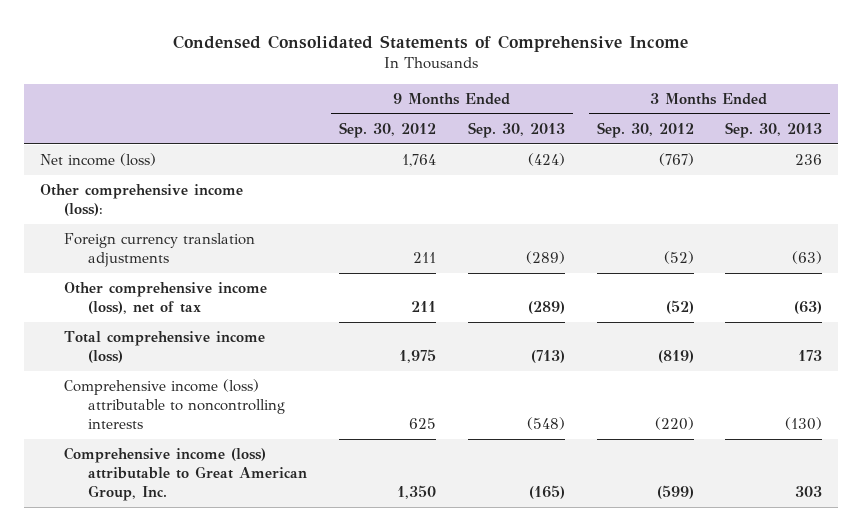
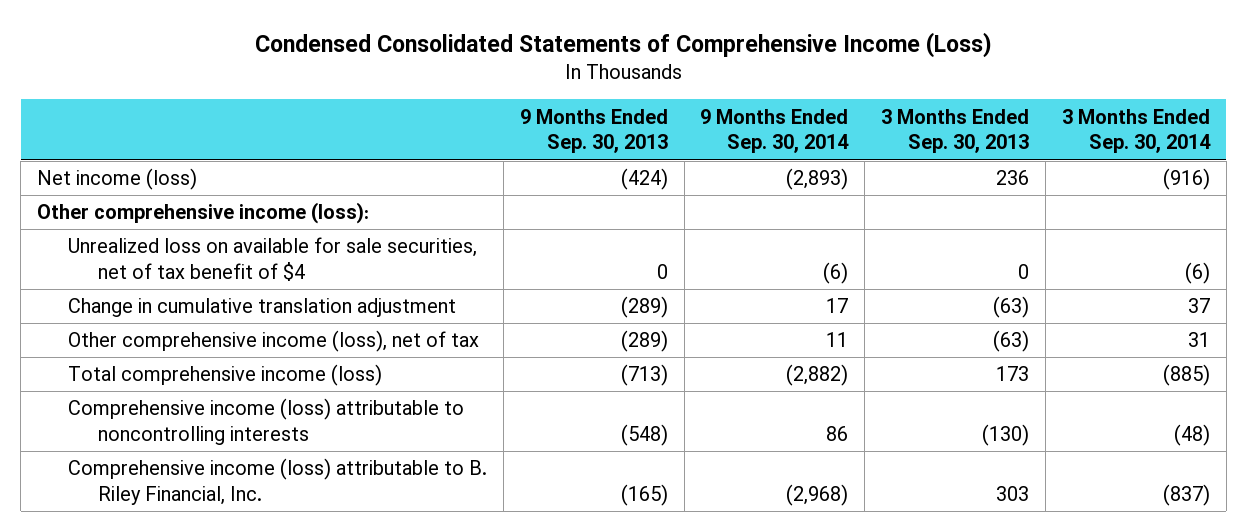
[173,34,689,52] Condensed Consolidated Statements of Comprehensive Income -> [254,32,992,59] Condensed Consolidated Statements of Comprehensive Income (Loss)
[338,121,436,138] Sep. 30, 2012 -> none
[596,121,694,138] Sep. 30, 2012 -> none
none -> [700,108,850,154] 9 Months Ended Sep. 30, 2014
none -> [1062,108,1212,154] 3 Months Ended Sep. 30, 2014
none -> [67,237,477,282] Unrealized loss on available for sale securities, net of tax benefit of $4
[64,233,256,268] Foreign currency translation adjustments -> [67,298,456,318] Change in cumulative translation adjustment
[64,447,307,502] Comprehensive income (loss) attributable to Great American Group, Inc. -> [67,458,487,506] Comprehensive income (loss) attributable to B. Riley Financial, Inc.

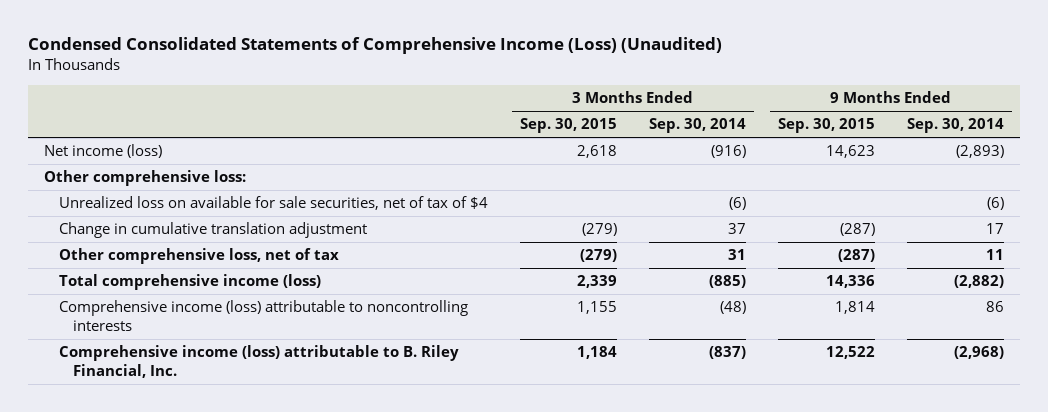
[254,32,992,59] Condensed Consolidated Statements of Comprehensive Income (Loss) -> [27,37,722,55] Condensed Consolidated Statements of Comprehensive Income (Loss) (Unaudited)
[519,108,668,154] 9 Months Ended Sep. 30, 2013 -> none
[881,108,1030,154] 3 Months Ended Sep. 30, 2013 -> none
none -> [519,118,617,134] Sep. 30, 2015
none -> [777,118,875,134] Sep. 30, 2015
[37,202,370,225] Other comprehensive income (loss): -> [43,170,246,187] Other comprehensive loss:
[67,237,477,282] Unrealized loss on available for sale securities, net of tax benefit of $4 -> [58,196,488,211] Unrealized loss on available for sale securities, net of tax of $4
[67,330,479,353] Other comprehensive income (loss), net of tax -> [58,248,339,265] Other comprehensive loss, net of tax

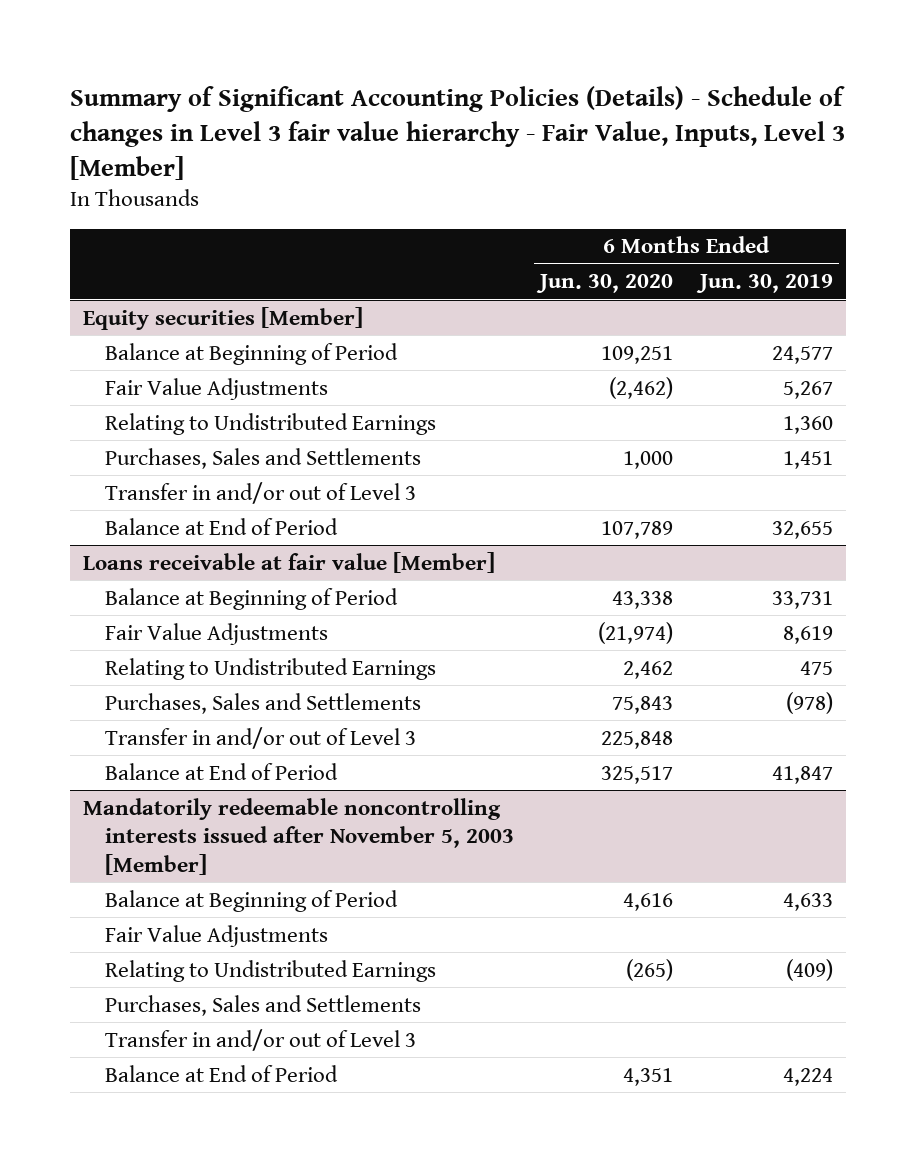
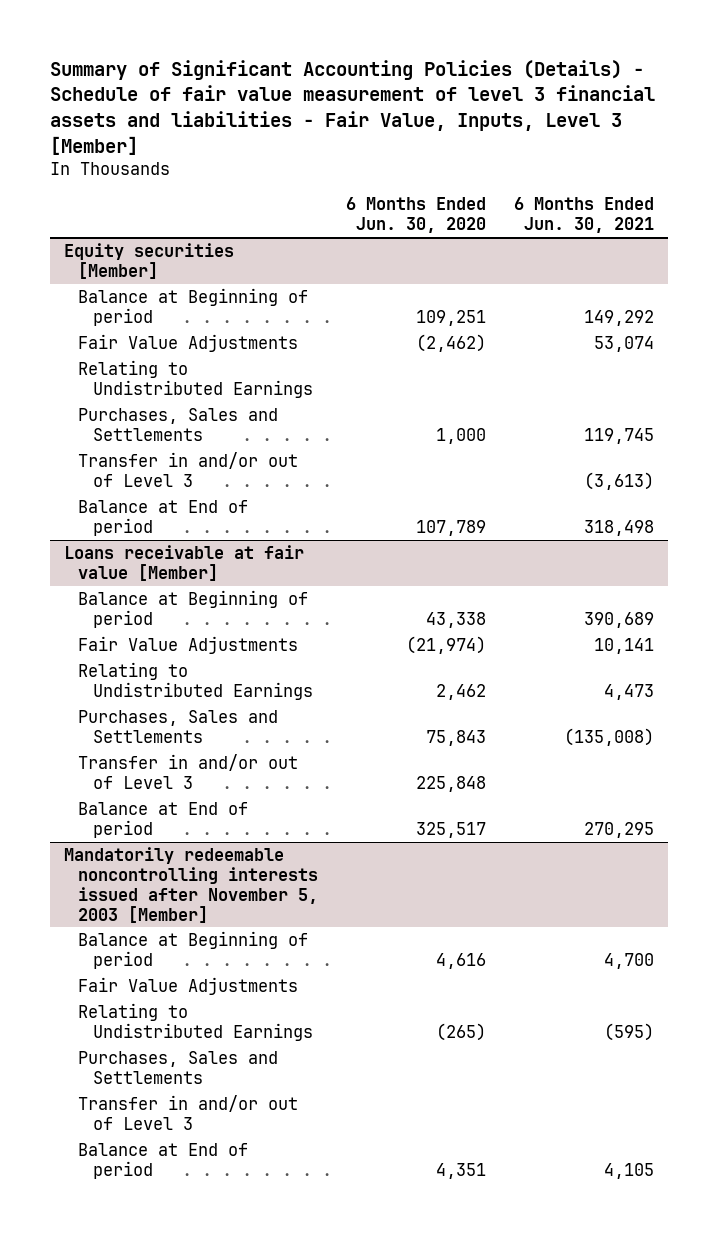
[70,85,846,180] Summary of Significant Accounting Policies (Details) - Schedule of changes in Level 3 fair value hierarchy - Fair Value, Inputs, Level 3 [Member] -> [50,59,656,155] Summary of Significant Accounting Policies (Details) - Schedule of fair value measurement of level 3 financial assets and liabilities - Fair Value, Inputs, Level 3 [Member]
[695,274,833,294] Jun. 30, 2019 -> none
none -> [514,197,655,234] 6 Months Ended Jun. 30, 2021
[105,342,399,365] Balance at Beginning of Period -> [78,287,309,326] Balance at Beginning of period
[105,517,339,535] Balance at End of Period -> [78,499,249,536] Balance at End of period
[105,587,399,610] Balance at Beginning of Period -> [78,589,309,628] Balance at Beginning of period
[105,762,339,780] Balance at End of Period -> [78,801,249,838] Balance at End of period
[105,889,399,912] Balance at Beginning of Period -> [78,930,309,969] Balance at Beginning of period
[105,1064,339,1082] Balance at End of Period -> [78,1142,249,1179] Balance at End of period

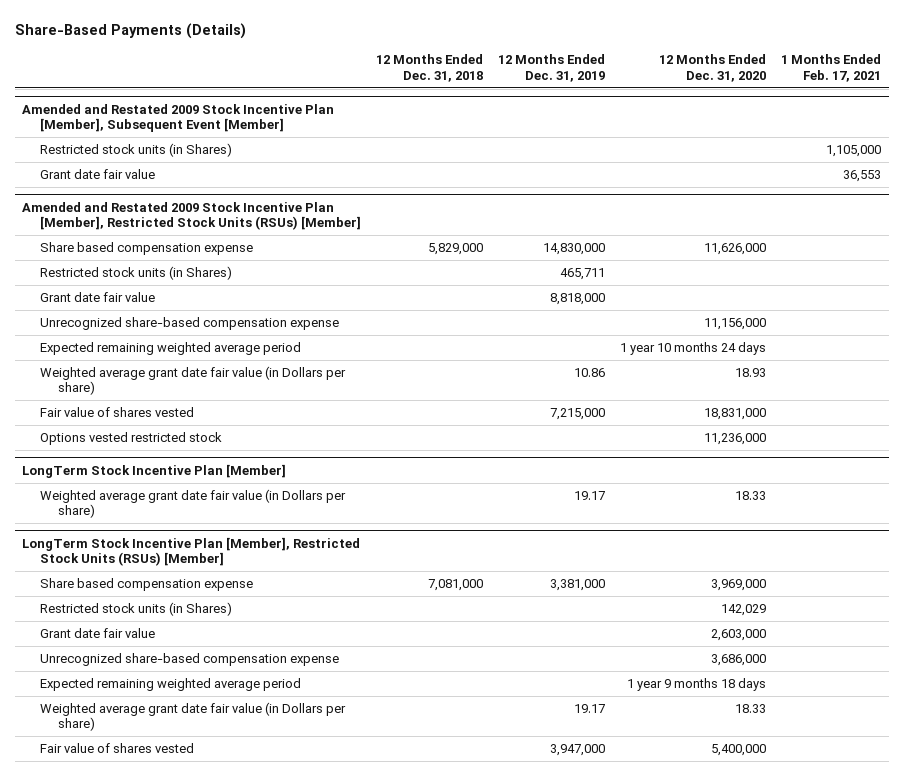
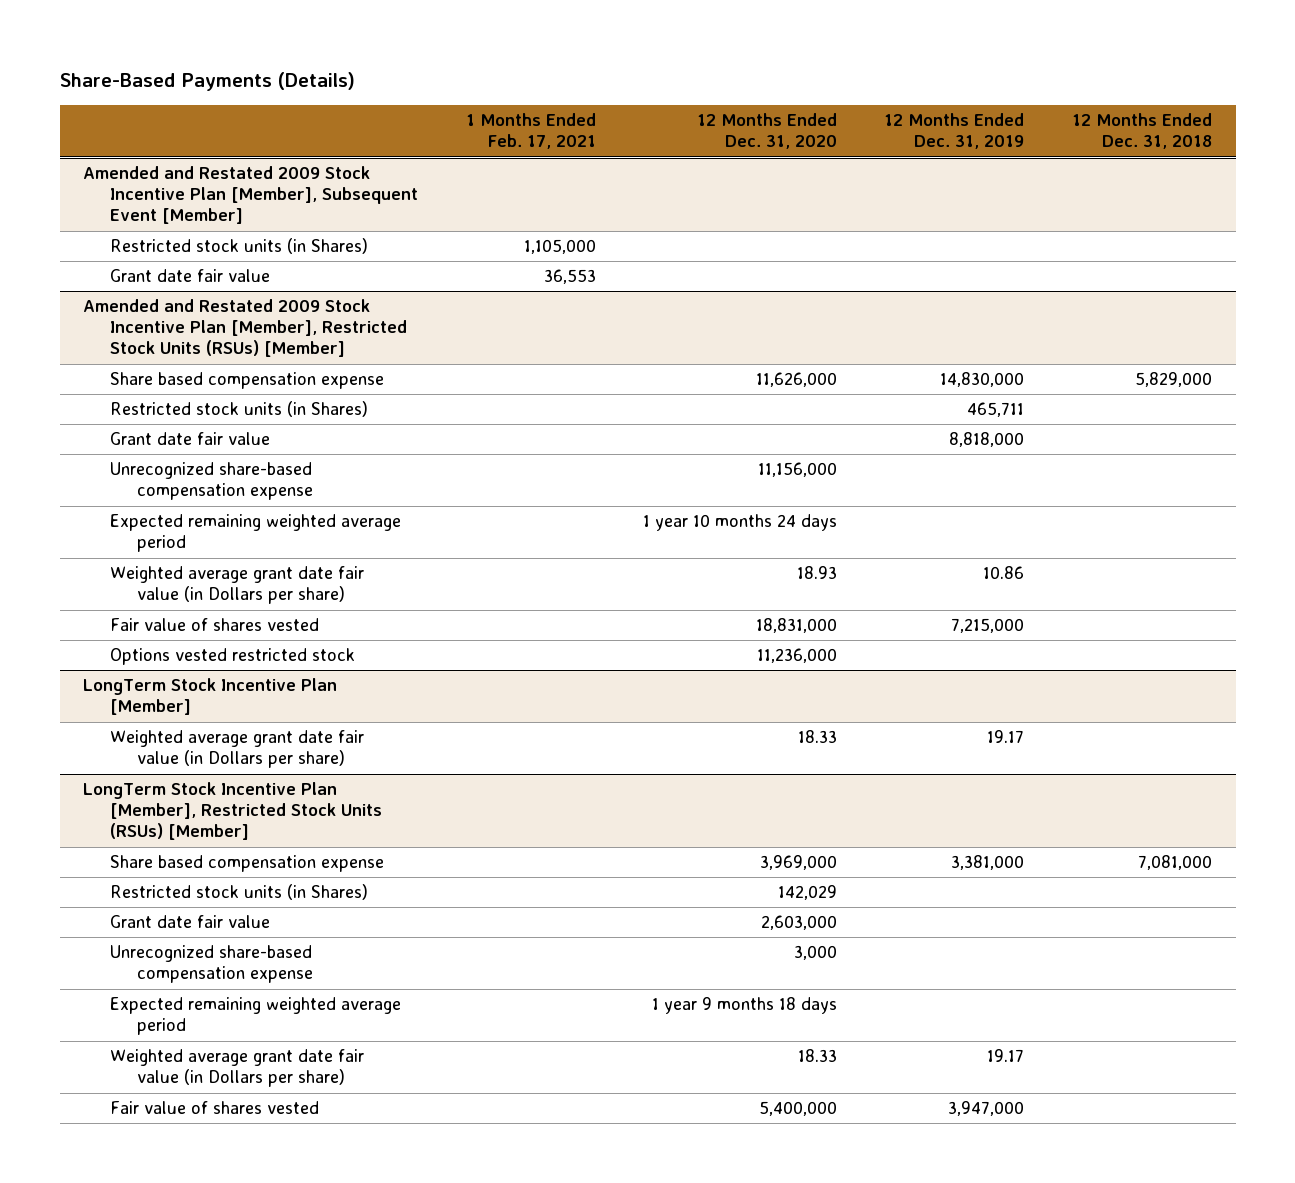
[711,654,767,667] 3,686,000 -> [793,945,837,961] 3,000

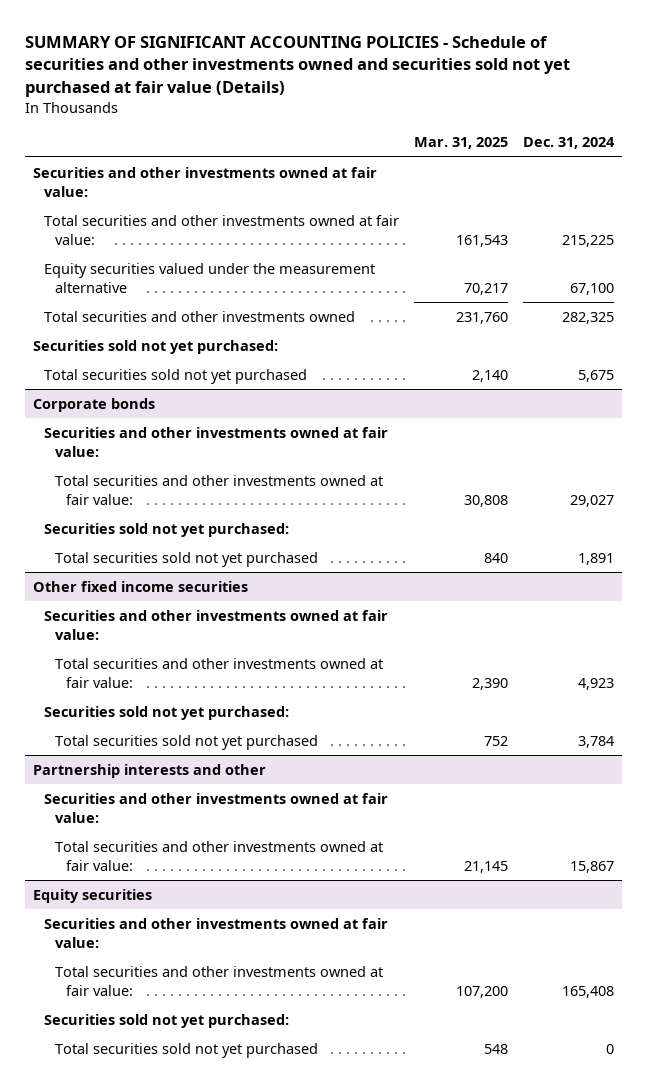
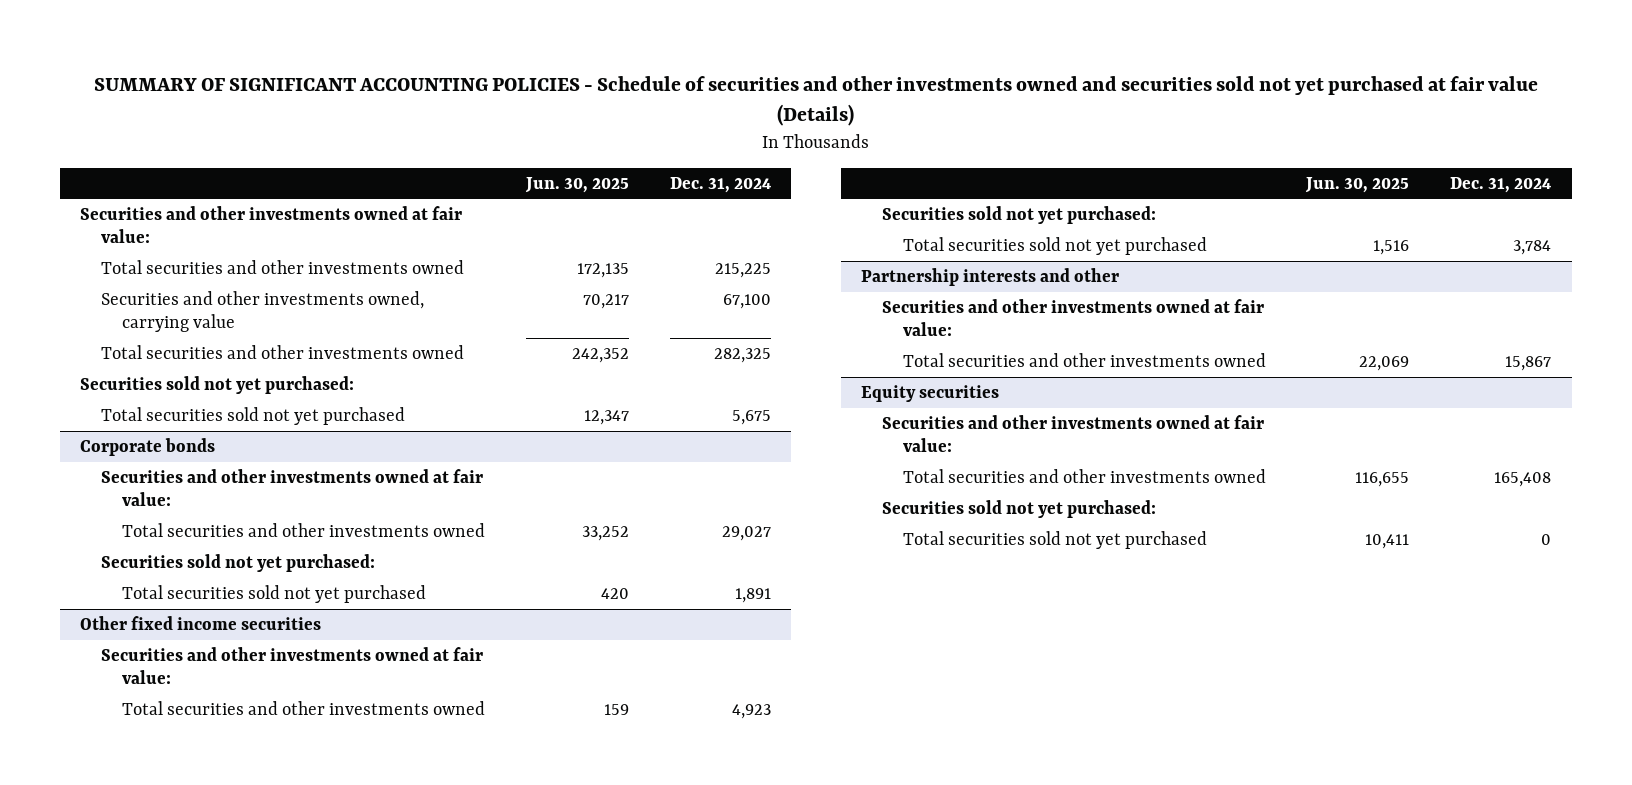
[413,137,508,150] Mar. 31, 2025 -> none
none -> [524,176,629,193] Jun. 30, 2025
[43,214,399,245] Total securities and other investments owned at fair value: -> [101,259,465,274] Total securities and other investments owned
[43,262,375,293] Equity securities valued under the measurement alternative -> [101,290,425,332] Securities and other investments owned, carrying value
[54,474,383,505] Total securities and other investments owned at fair value: -> [121,522,485,537] Total securities and other investments owned
[54,657,383,688] Total securities and other investments owned at fair value: -> [121,700,485,715] Total securities and other investments owned
[54,840,383,871] Total securities and other investments owned at fair value: -> [902,352,1266,367] Total securities and other investments owned
[54,965,383,996] Total securities and other investments owned at fair value: -> [902,468,1266,483] Total securities and other investments owned

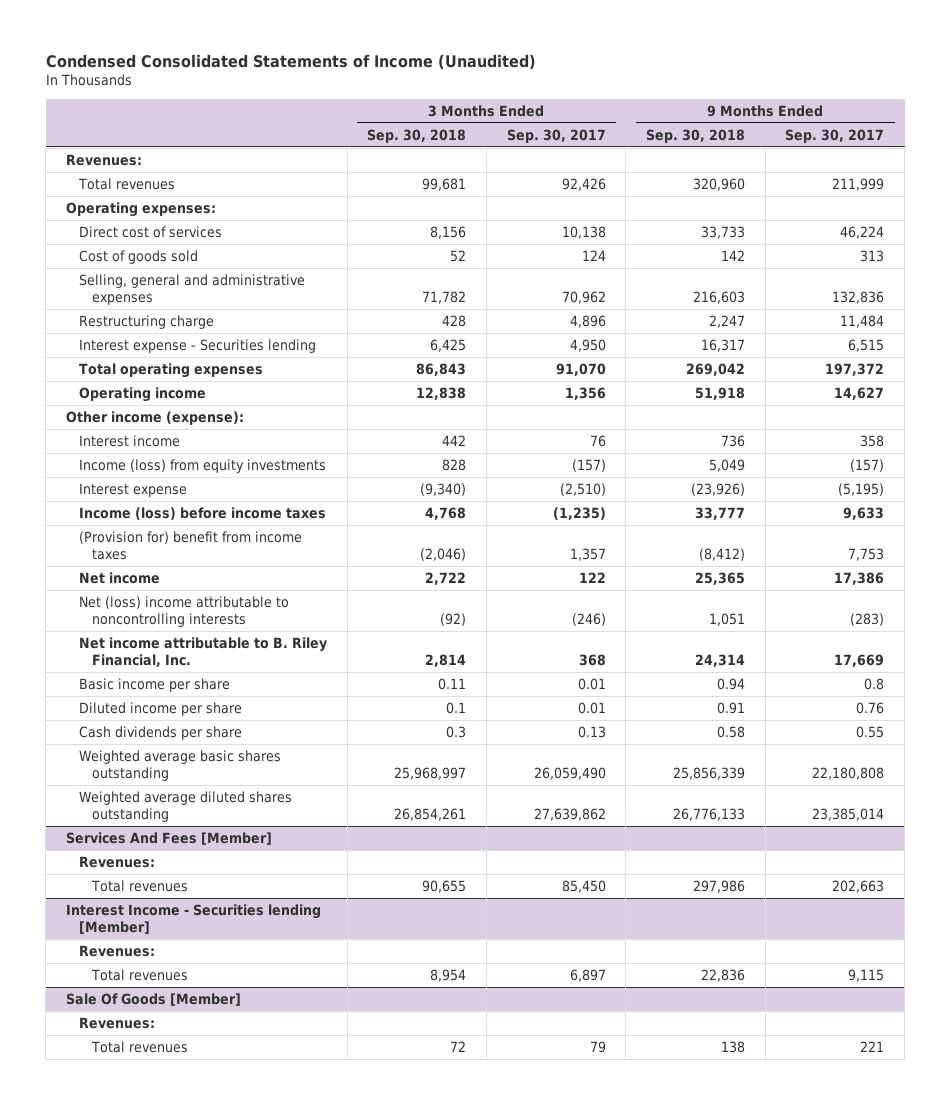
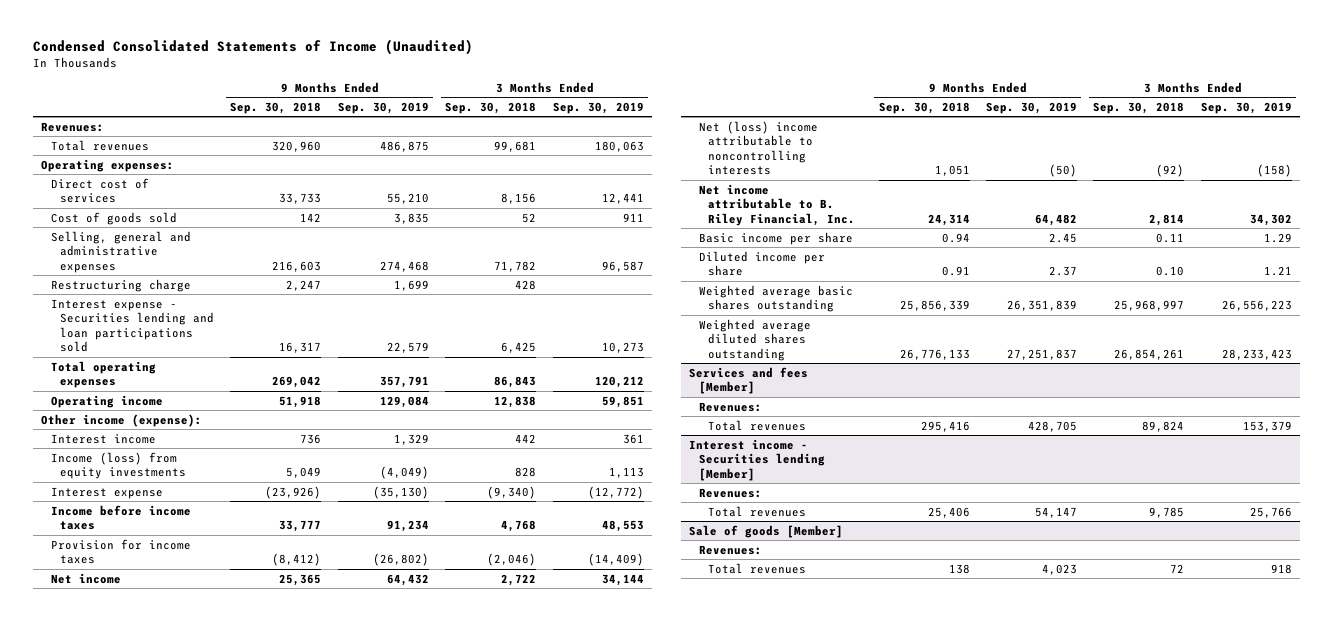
[506,128,606,143] Sep. 30, 2017 -> none
[785,128,885,143] Sep. 30, 2017 -> none
none -> [337,101,429,114] Sep. 30, 2019
none -> [552,101,644,114] Sep. 30, 2019
[78,338,316,353] Interest expense - Securities lending -> [50,298,214,353] Interest expense - Securities lending and loan participations sold
[78,506,326,520] Income (loss) before income taxes -> [50,504,191,531] Income before income taxes
[78,530,302,560] (Provision for) benefit from income taxes -> [50,538,191,565] Provision for income taxes
[78,725,242,740] Cash dividends per share -> none
[446,701,467,714] 0.1 -> [1156,266,1185,277] 0.10
[66,831,273,845] Services And Fees [Member] -> [689,366,809,395] Services and fees [Member]
[422,879,467,893] 90,655 -> [1142,420,1185,432] 89,824
[693,879,746,893] 297,986 -> [920,420,970,432] 295,416
[66,903,322,934] Interest Income - Securities lending [Member] -> [689,438,825,481] Interest income - Securities lending [Member]
[430,968,467,982] 8,954 -> [1149,506,1185,518] 9,785
[701,968,746,982] 22,836 -> [927,506,970,518] 25,406
[66,992,242,1006] Sale Of Goods [Member] -> [689,524,844,538] Sale of goods [Member]

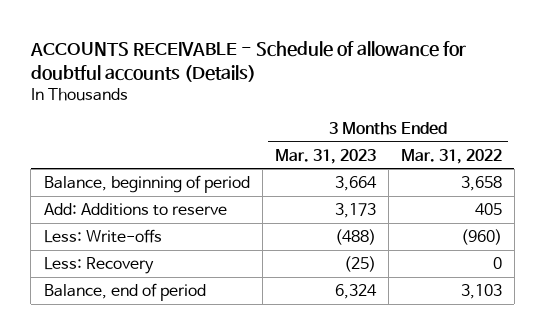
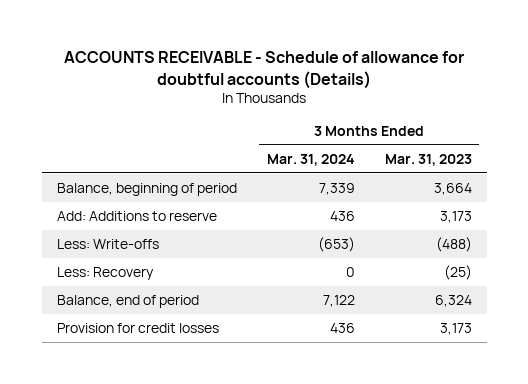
[400,148,502,164] Mar. 31, 2022 -> none
none -> [266,153,355,166] Mar. 31, 2024
none -> [56,322,219,333] Provision for credit losses

